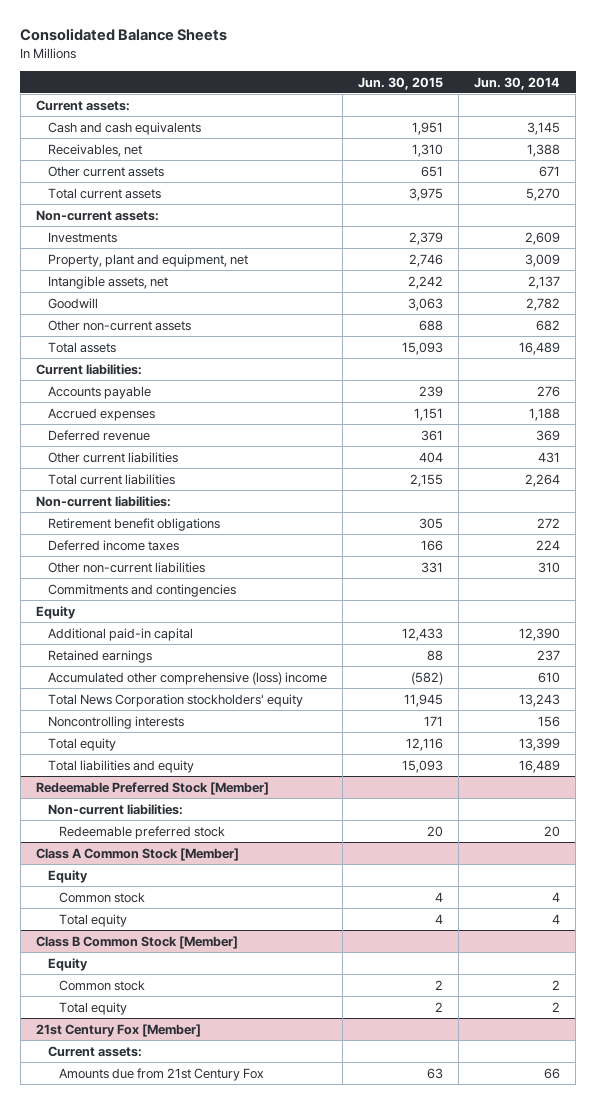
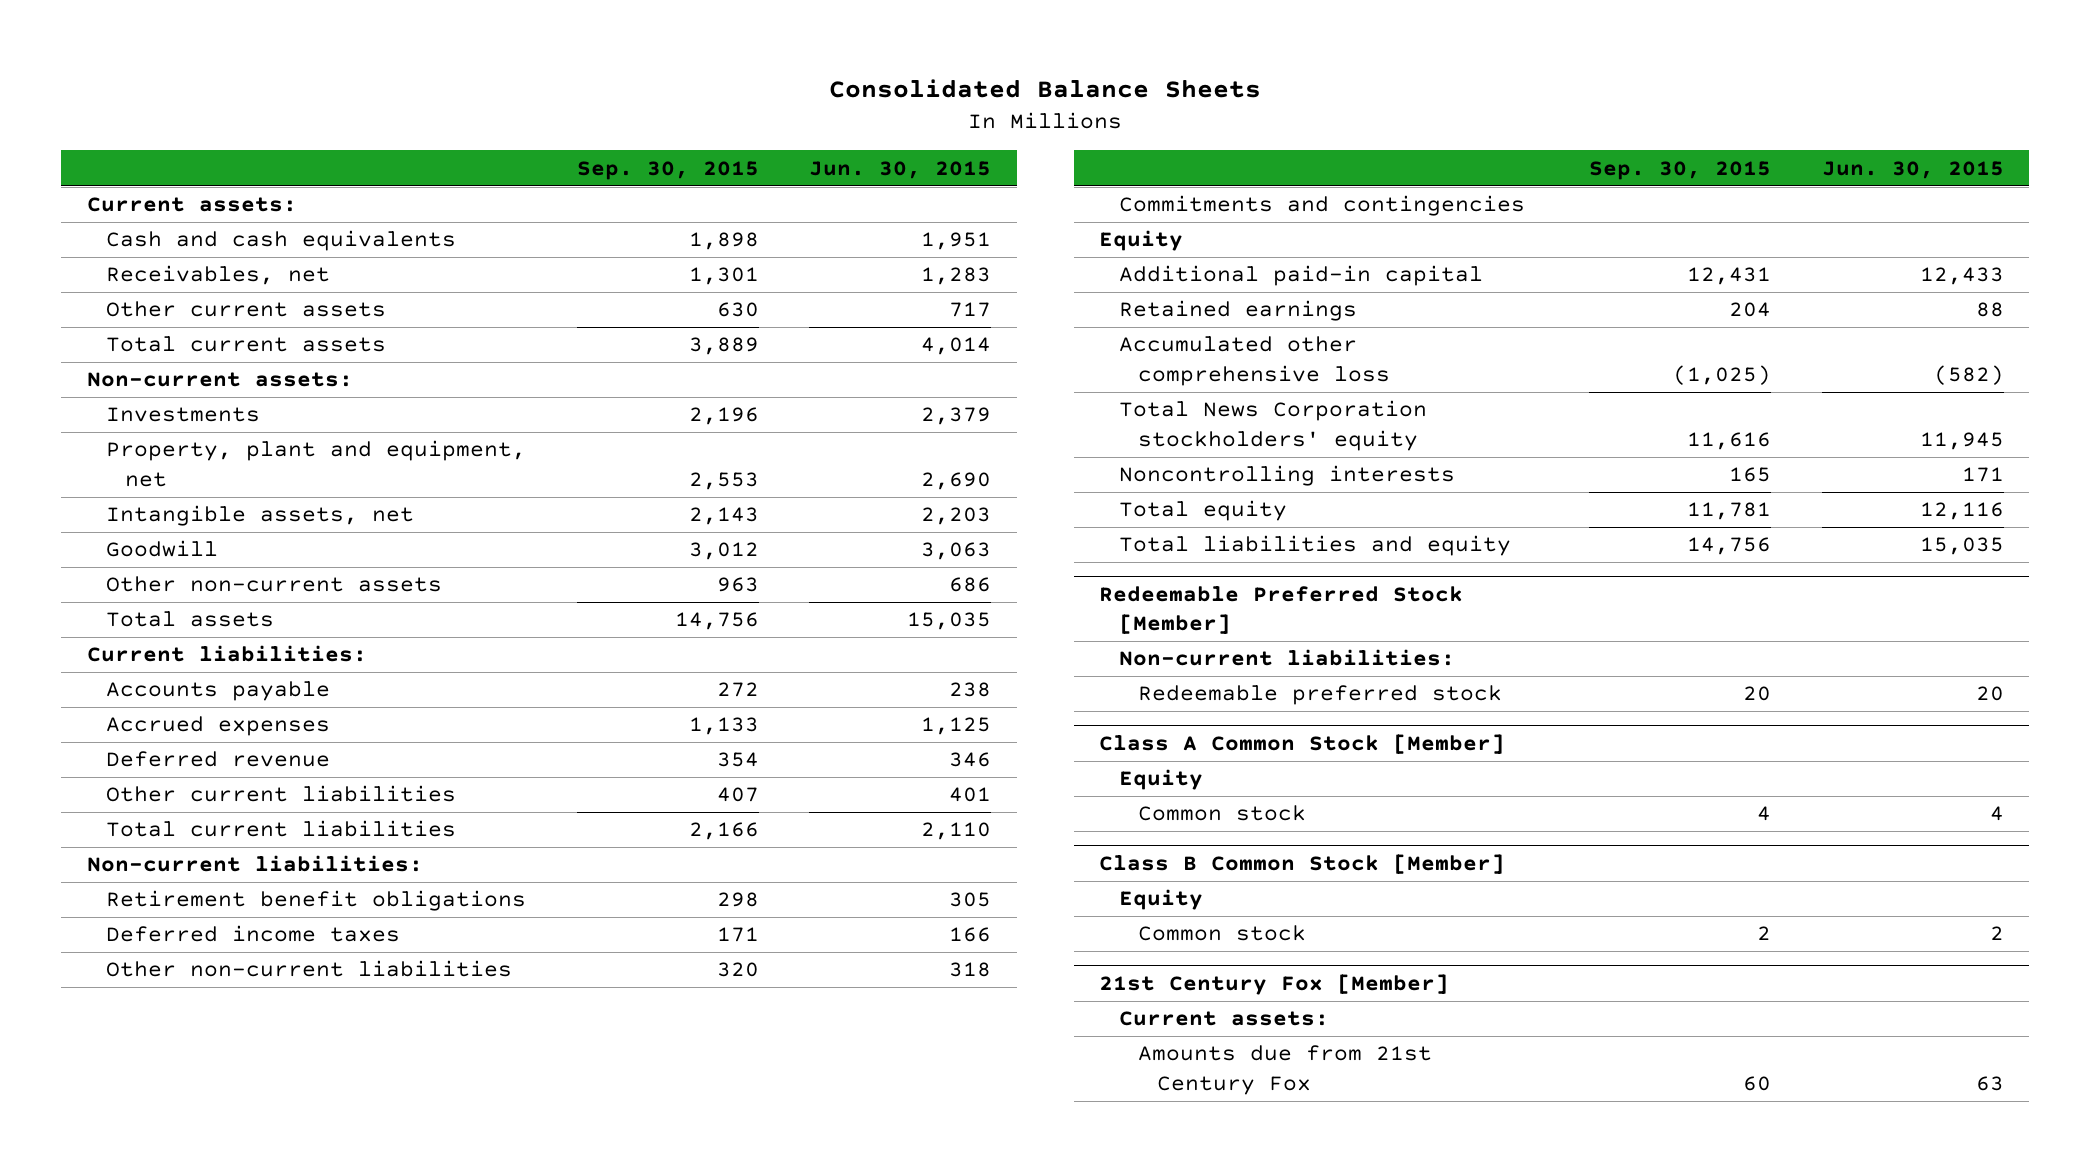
[474,76,561,90] Jun. 30, 2014 -> none
none -> [576,160,759,180] Sep. 30, 2015
[411,143,443,157] 1,310 -> [921,267,992,286] 1,283
[420,165,443,177] 651 -> [949,302,992,318] 717
[408,187,443,201] 3,975 -> [921,337,992,356] 4,014
[408,253,443,267] 2,746 -> [921,471,992,490] 2,690
[407,275,443,289] 2,242 -> [921,507,992,526] 2,203
[418,319,443,331] 688 -> [949,577,992,593] 686
[401,341,443,355] 15,093 -> [907,612,992,631] 15,035
[418,385,443,397] 239 -> [949,682,992,698] 238
[413,407,443,421] 1,151 -> [921,717,992,736] 1,125
[420,429,443,441] 361 -> [949,752,992,768] 346
[418,451,443,463] 404 -> [949,787,992,803] 401
[409,473,443,487] 2,155 -> [921,822,992,841] 2,110
[420,561,443,573] 331 -> [949,962,992,978] 318
[47,671,327,685] Accumulated other comprehensive (loss) income -> [1118,336,1390,386] Accumulated other comprehensive loss
[401,759,443,773] 15,093 -> [1919,537,2004,556] 15,035
[59,913,128,927] Total equity -> none
[59,1001,128,1015] Total equity -> none

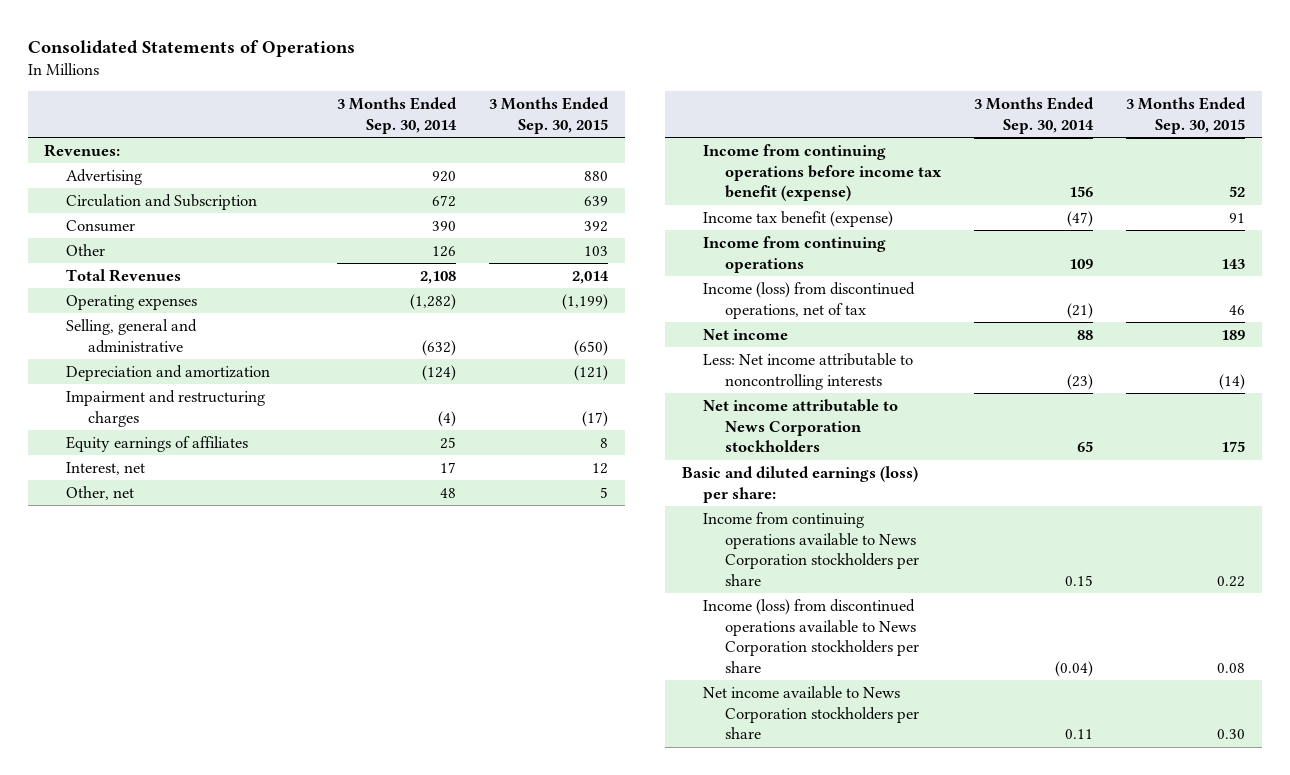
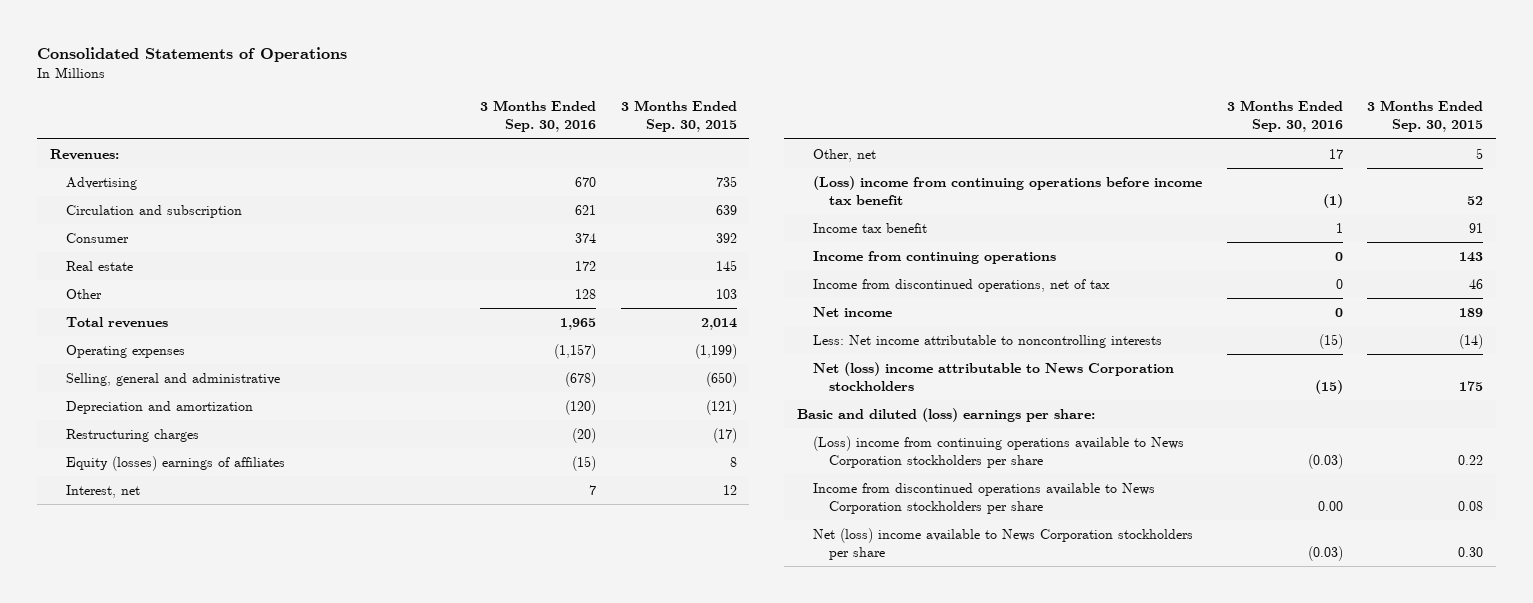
[336,97,457,135] 3 Months Ended Sep. 30, 2014 -> none
none -> [479,100,596,133] 3 Months Ended Sep. 30, 2016
[584,170,609,181] 880 -> [715,176,737,188] 735
[66,193,258,210] Circulation and Subscription -> [65,205,242,219] Circulation and subscription
none -> [65,261,133,272] Real estate
[66,268,182,282] Total Revenues -> [65,317,168,329] Total revenues
[66,389,266,427] Impairment and restructuring charges -> [65,429,199,443] Restructuring charges
[66,435,249,452] Equity earnings of affiliates -> [65,456,285,472] Equity (losses) earnings of affiliates
[703,143,943,202] Income from continuing operations before income tax benefit (expense) -> [812,176,1202,206] (Loss) income from continuing operations before income tax benefit
[703,210,894,227] Income tax benefit (expense) -> [812,223,927,234] Income tax benefit
[703,281,916,319] Income (loss) from discontinued operations, net of tax -> [812,279,1110,293] Income from discontinued operations, net of tax
[703,398,899,453] Net income attributable to News Corporation stockholders -> [812,362,1174,392] Net (loss) income attributable to News Corporation stockholders
[681,465,918,503] Basic and diluted earnings (loss) per share: -> [796,408,1095,423] Basic and diluted (loss) earnings per share:
[703,511,920,586] Income from continuing operations available to News Corporation stockholders per share -> [812,436,1184,469] (Loss) income from continuing operations available to News Corporation stockholders per share
[703,598,920,673] Income (loss) from discontinued operations available to News Corporation stockholders per share -> [812,483,1155,515] Income from discontinued operations available to News Corporation stockholders per share
[703,685,920,740] Net income available to News Corporation stockholders per share -> [812,528,1193,561] Net (loss) income available to News Corporation stockholders per share

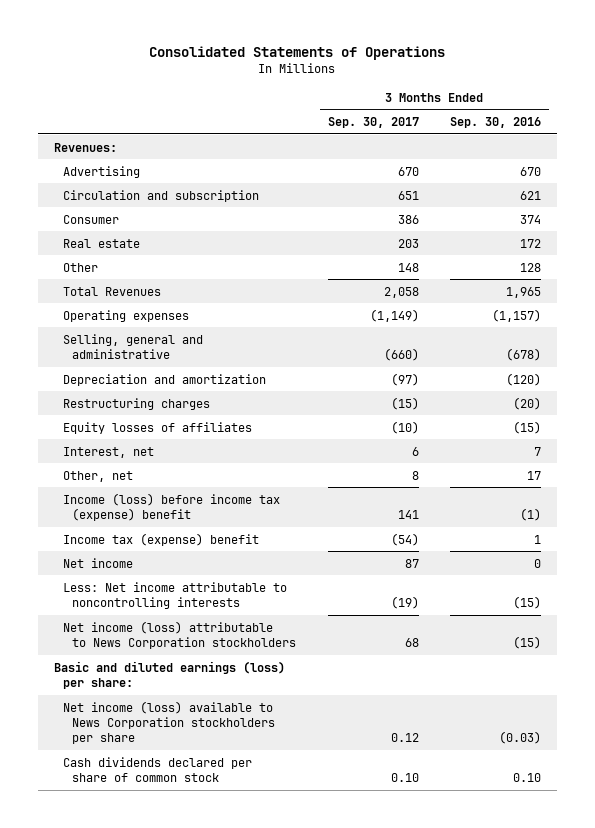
[620,100,737,133] 3 Months Ended Sep. 30, 2015 -> none
none -> [327,117,419,129] Sep. 30, 2017
[65,317,168,329] Total revenues -> [62,286,161,296] Total Revenues
[65,456,285,472] Equity (losses) earnings of affiliates -> [62,421,252,434] Equity losses of affiliates
[812,251,1056,265] Income from continuing operations -> none
[812,279,1110,293] Income from discontinued operations, net of tax -> none
[812,176,1202,206] (Loss) income from continuing operations before income tax benefit -> [62,492,280,521] Income (loss) before income tax (expense) benefit
[812,223,927,234] Income tax benefit -> [62,532,259,546] Income tax (expense) benefit
[812,436,1184,469] (Loss) income from continuing operations available to News Corporation stockholders per share -> none
[812,483,1155,515] Income from discontinued operations available to News Corporation stockholders per share -> none
[812,362,1174,392] Net (loss) income attributable to News Corporation stockholders -> [62,620,297,649] Net income (loss) attributable to News Corporation stockholders
[796,408,1095,423] Basic and diluted (loss) earnings per share: -> [53,660,285,689] Basic and diluted earnings (loss) per share:
[812,528,1193,561] Net (loss) income available to News Corporation stockholders per share -> [62,700,276,744] Net income (loss) available to News Corporation stockholders per share
none -> [62,756,252,782] Cash dividends declared per share of common stock

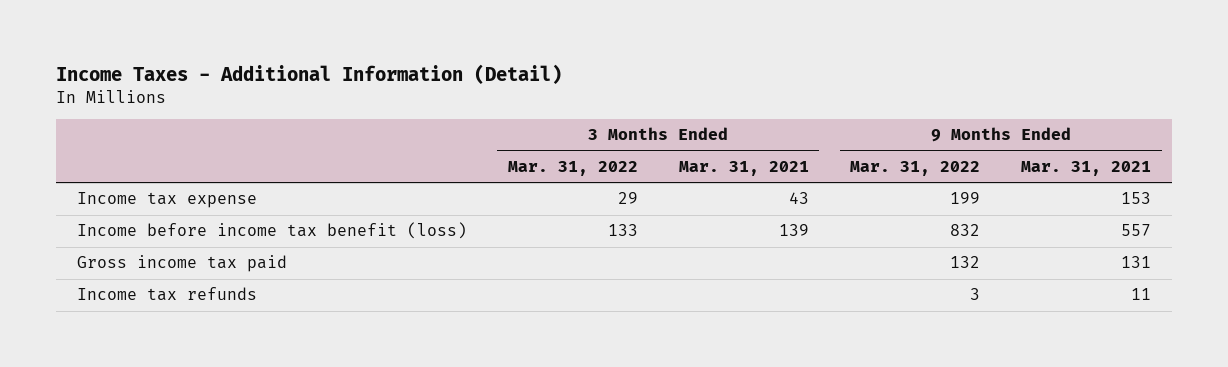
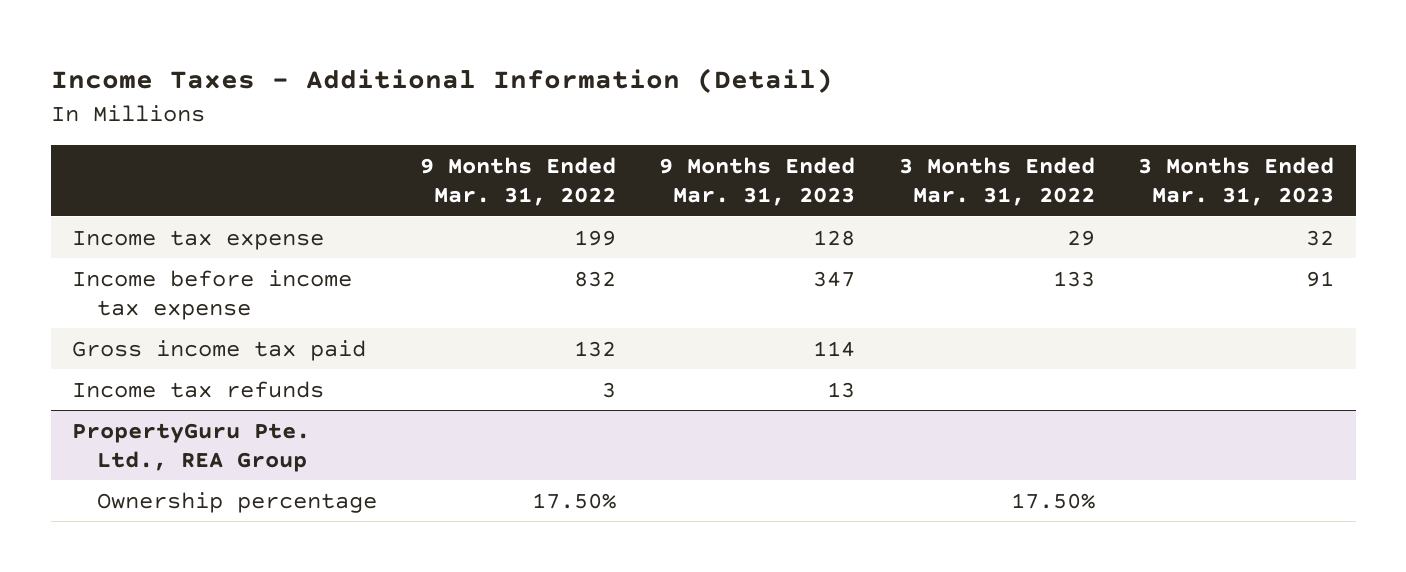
[678,161,809,177] Mar. 31, 2021 -> none
[1021,161,1152,177] Mar. 31, 2021 -> none
none -> [659,157,856,207] 9 Months Ended Mar. 31, 2023
none -> [1138,157,1335,207] 3 Months Ended Mar. 31, 2023
[76,222,467,240] Income before income tax benefit (loss) -> [72,269,353,320] Income before income tax expense
none -> [72,422,311,472] PropertyGuru Pte. Ltd., REA Group
none -> [96,491,377,513] Ownership percentage

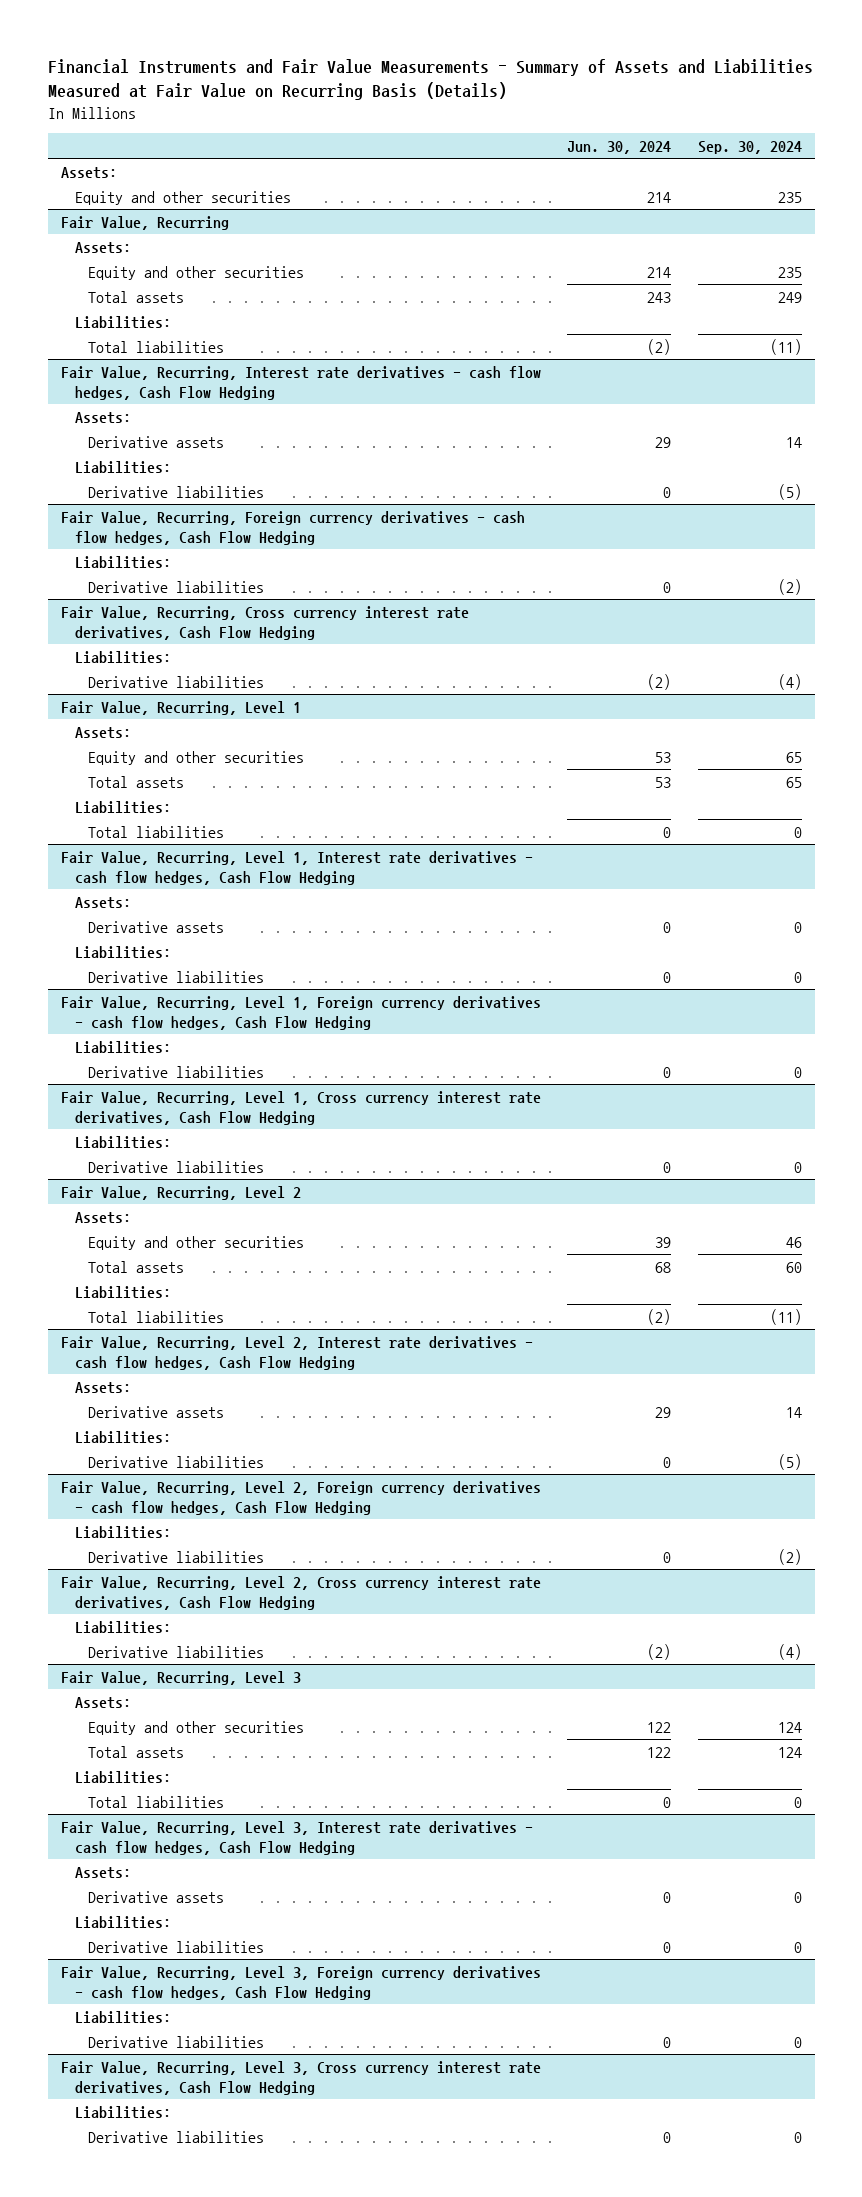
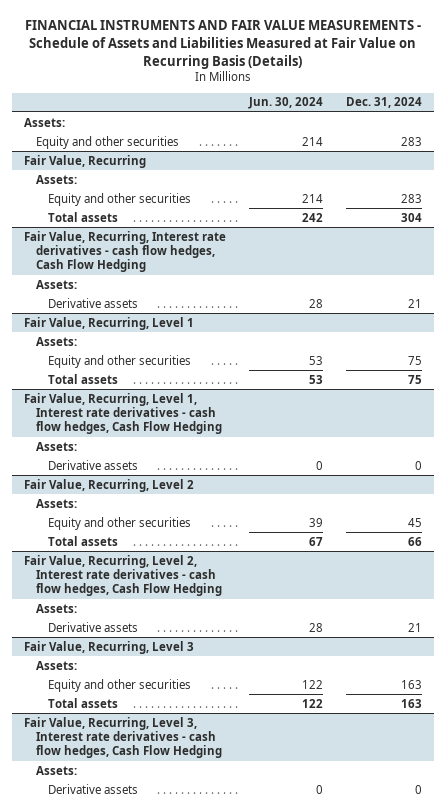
[47,59,813,101] Financial Instruments and Fair Value Measurements - Summary of Assets and Liabilities Measured at Fair Value on Recurring Basis (Details) -> [25,20,422,69] FINANCIAL INSTRUMENTS AND FAIR VALUE MEASUREMENTS - Schedule of Assets and Liabilities Measured at Fair Value on Recurring Basis (Details)
[697,140,802,154] Sep. 30, 2024 -> none
none -> [346,97,423,109] Dec. 31, 2024
[74,315,171,329] Liabilities: -> none
[88,340,225,353] Total liabilities -> none
[647,291,672,303] 243 -> [302,212,324,222] 242
[74,460,171,474] Liabilities: -> none
[88,485,265,498] Derivative liabilities -> none
[60,510,525,545] Fair Value, Recurring, Foreign currency derivatives - cash flow hedges, Cash Flow Hedging -> none
[74,555,171,569] Liabilities: -> none
[88,580,265,593] Derivative liabilities -> none
[60,605,469,640] Fair Value, Recurring, Cross currency interest rate derivatives, Cash Flow Hedging -> none
[74,650,171,664] Liabilities: -> none
[88,675,265,688] Derivative liabilities -> none
[655,436,672,448] 29 -> [309,298,324,308] 28
[74,800,171,814] Liabilities: -> none
[88,825,225,838] Total liabilities -> none
[74,945,171,959] Liabilities: -> none
[88,970,265,983] Derivative liabilities -> none
[60,995,541,1030] Fair Value, Recurring, Level 1, Foreign currency derivatives - cash flow hedges, Cash Flow Hedging -> none
[74,1040,171,1054] Liabilities: -> none
[88,1065,265,1078] Derivative liabilities -> none
[60,1090,541,1125] Fair Value, Recurring, Level 1, Cross currency interest rate derivatives, Cash Flow Hedging -> none
[74,1135,171,1149] Liabilities: -> none
[88,1160,265,1173] Derivative liabilities -> none
[74,1285,171,1299] Liabilities: -> none
[88,1310,225,1323] Total liabilities -> none
[655,1261,672,1273] 68 -> [309,536,324,546] 67
[74,1430,171,1444] Liabilities: -> none
[88,1455,265,1468] Derivative liabilities -> none
[60,1480,541,1515] Fair Value, Recurring, Level 2, Foreign currency derivatives - cash flow hedges, Cash Flow Hedging -> none
[74,1525,171,1539] Liabilities: -> none
[88,1550,265,1563] Derivative liabilities -> none
[60,1575,541,1610] Fair Value, Recurring, Level 2, Cross currency interest rate derivatives, Cash Flow Hedging -> none
[74,1620,171,1634] Liabilities: -> none
[88,1645,265,1658] Derivative liabilities -> none
[655,1406,672,1418] 29 -> [309,622,324,632] 28
[74,1770,171,1784] Liabilities: -> none
[88,1795,225,1808] Total liabilities -> none
[74,1915,171,1929] Liabilities: -> none
[88,1940,265,1953] Derivative liabilities -> none
[60,1965,541,2000] Fair Value, Recurring, Level 3, Foreign currency derivatives - cash flow hedges, Cash Flow Hedging -> none
[74,2010,171,2024] Liabilities: -> none
[88,2035,265,2048] Derivative liabilities -> none
[60,2060,541,2095] Fair Value, Recurring, Level 3, Cross currency interest rate derivatives, Cash Flow Hedging -> none
[74,2105,171,2119] Liabilities: -> none
[88,2130,265,2143] Derivative liabilities -> none

